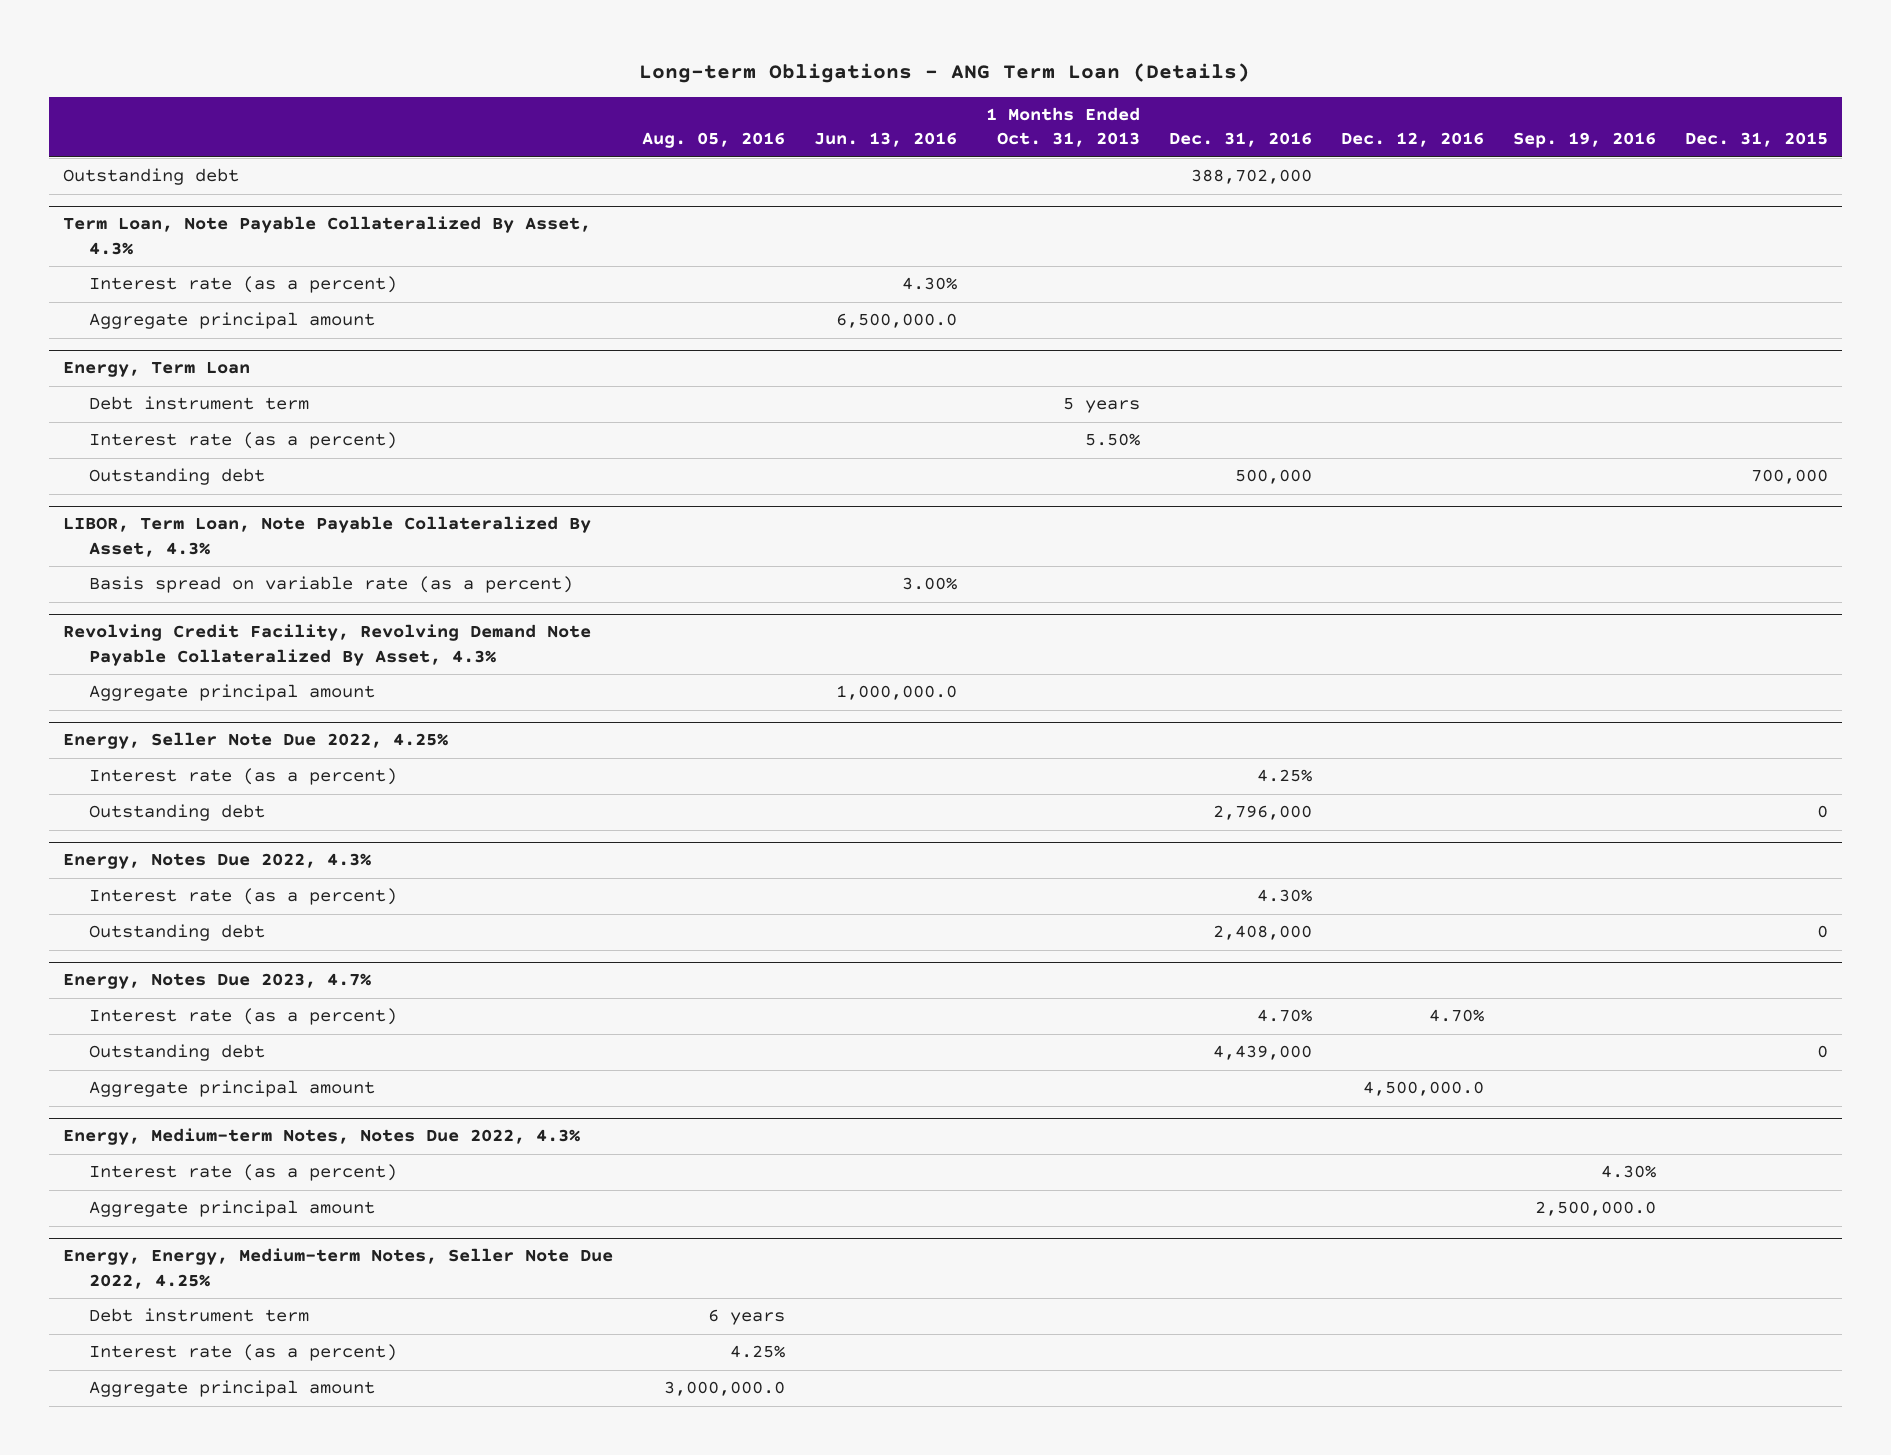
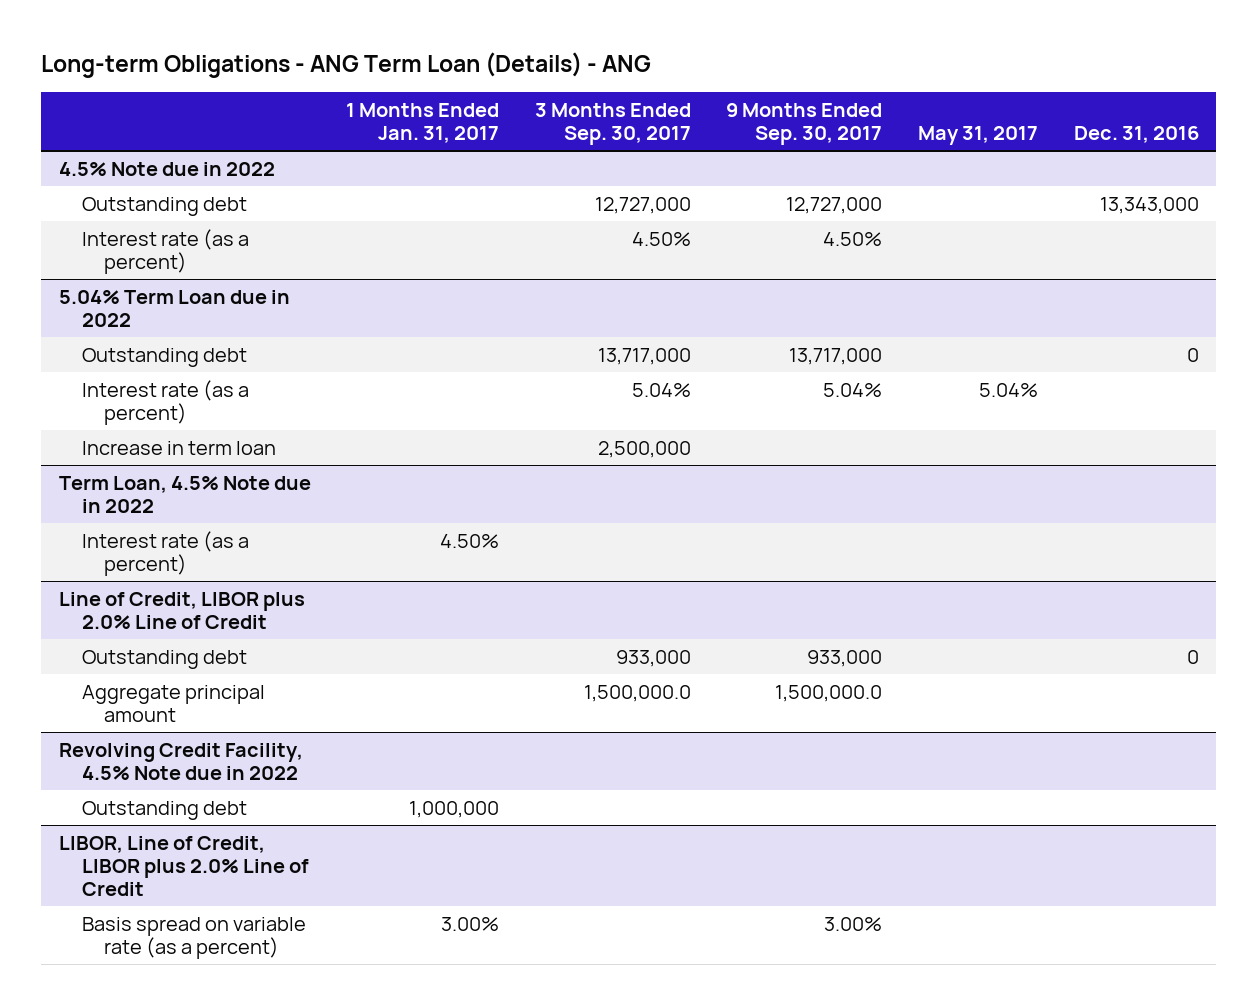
[639,62,1251,83] Long-term Obligations - ANG Term Loan (Details) -> [41,52,652,79] Long-term Obligations - ANG Term Loan (Details) - ANG
[641,132,785,149] Aug. 05, 2016 -> none
[813,132,957,148] Jun. 13, 2016 -> none
[985,107,1140,148] 1 Months Ended Oct. 31, 2013 -> none
[1340,132,1484,148] Dec. 12, 2016 -> none
[1512,132,1656,149] Sep. 19, 2016 -> none
[1684,132,1828,148] Dec. 31, 2015 -> none
none -> [346,102,500,144] 1 Months Ended Jan. 31, 2017
none -> [534,102,691,146] 3 Months Ended Sep. 30, 2017
none -> [726,102,883,146] 9 Months Ended Sep. 30, 2017
none -> [918,126,1039,146] May 31, 2017
[63,168,240,186] Outstanding debt -> none
[63,216,592,255] Term Loan, Note Payable Collateralized By Asset, 4.3% -> none
[88,276,397,294] Interest rate (as a percent) -> none
[88,312,375,330] Aggregate principal amount -> none
[63,362,251,378] Energy, Term Loan -> none
[88,396,309,411] Debt instrument term -> none
[88,432,397,450] Interest rate (as a percent) -> none
[88,468,265,486] Outstanding debt -> none
[63,516,592,557] LIBOR, Term Loan, Note Payable Collateralized By Asset, 4.3% -> none
[88,576,573,594] Basis spread on variable rate (as a percent) -> none
[63,624,592,666] Revolving Credit Facility, Revolving Demand Note Payable Collateralized By Asset, 4.3% -> none
[88,684,375,702] Aggregate principal amount -> none
[63,732,449,750] Energy, Seller Note Due 2022, 4.25% -> none
[88,768,397,786] Interest rate (as a percent) -> none
[88,804,265,822] Outstanding debt -> none
[63,853,372,870] Energy, Notes Due 2022, 4.3% -> none
[88,888,397,906] Interest rate (as a percent) -> none
[88,924,265,942] Outstanding debt -> none
[63,973,372,990] Energy, Notes Due 2023, 4.7% -> none
[88,1008,397,1026] Interest rate (as a percent) -> none
[88,1044,265,1062] Outstanding debt -> none
[88,1080,375,1098] Aggregate principal amount -> none
[63,1128,581,1146] Energy, Medium-term Notes, Notes Due 2022, 4.3% -> none
[88,1164,397,1182] Interest rate (as a percent) -> none
[88,1200,375,1218] Aggregate principal amount -> none
[63,1248,614,1289] Energy, Energy, Medium-term Notes, Seller Note Due 2022, 4.25% -> none
[88,1308,309,1323] Debt instrument term -> none
[88,1344,397,1362] Interest rate (as a percent) -> none
[88,1380,375,1398] Aggregate principal amount -> none
none -> [58,161,275,176] 4.5% Note due in 2022
none -> [81,196,247,216] Outstanding debt
none -> [81,228,249,275] Interest rate (as a percent)
none -> [58,289,290,328] 5.04% Term Loan due in 2022
none -> [81,347,247,367] Outstanding debt
none -> [81,379,249,426] Interest rate (as a percent)
none -> [81,440,276,455] Increase in term loan
none -> [58,475,311,514] Term Loan, 4.5% Note due in 2022
none -> [81,530,249,577] Interest rate (as a percent)
none -> [58,591,305,630] Line of Credit, LIBOR plus 2.0% Line of Credit
none -> [81,649,247,669] Outstanding debt
none -> [81,684,265,723] Aggregate principal amount
none -> [58,742,303,781] Revolving Credit Facility, 4.5% Note due in 2022
none -> [81,800,247,820] Outstanding debt
none -> [58,835,309,897] LIBOR, Line of Credit, LIBOR plus 2.0% Line of Credit
none -> [81,916,306,960] Basis spread on variable rate (as a percent)

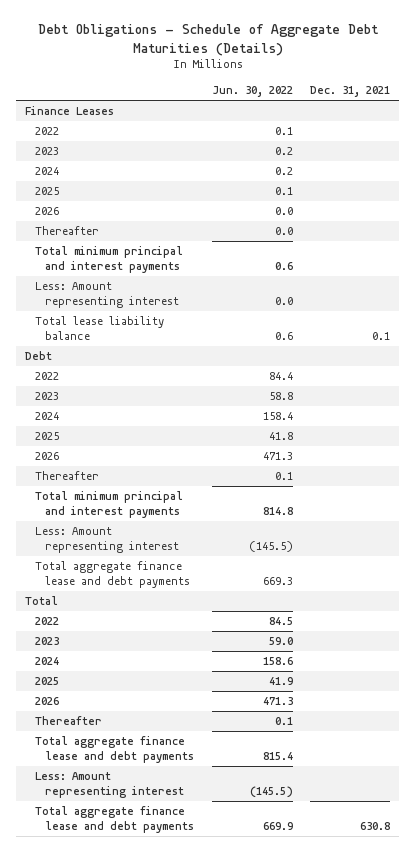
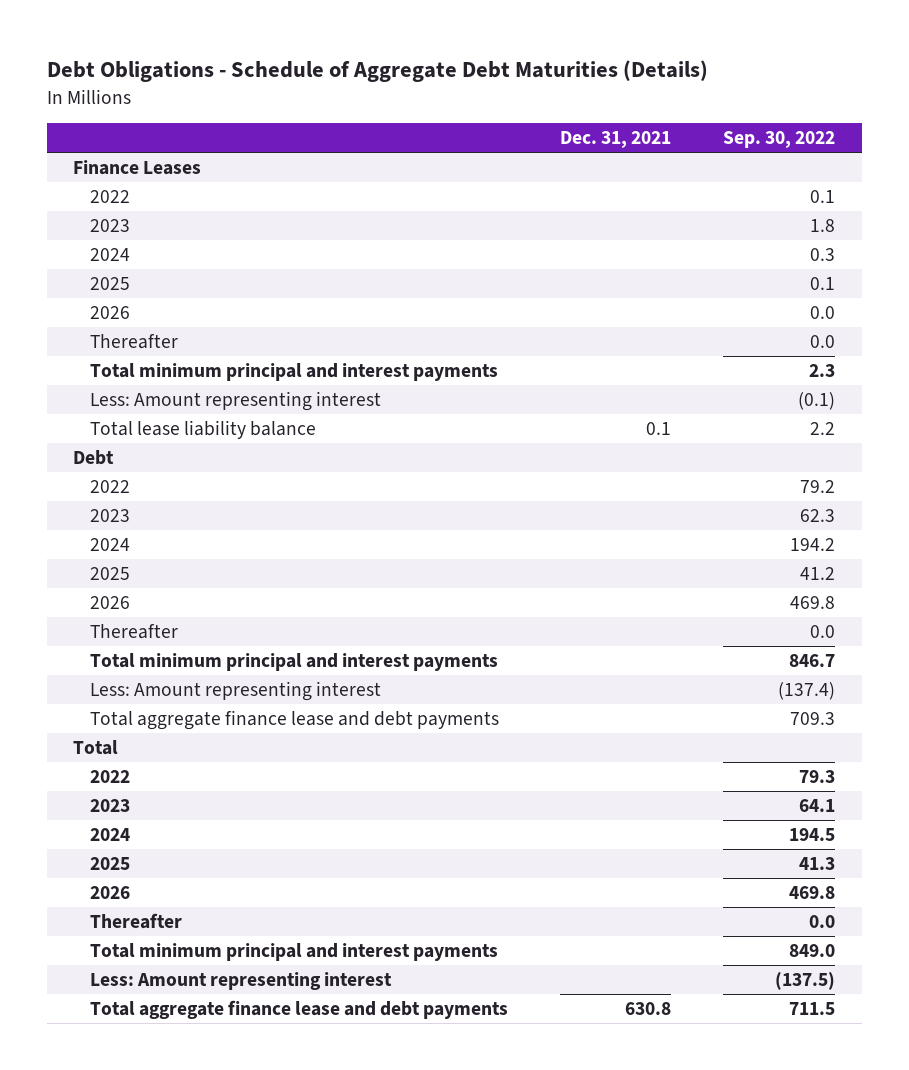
[211,86,293,98] Jun. 30, 2022 -> none
none -> [723,130,836,148] Sep. 30, 2022
[34,736,194,764] Total aggregate finance lease and debt payments -> [89,942,498,961] Total minimum principal and interest payments

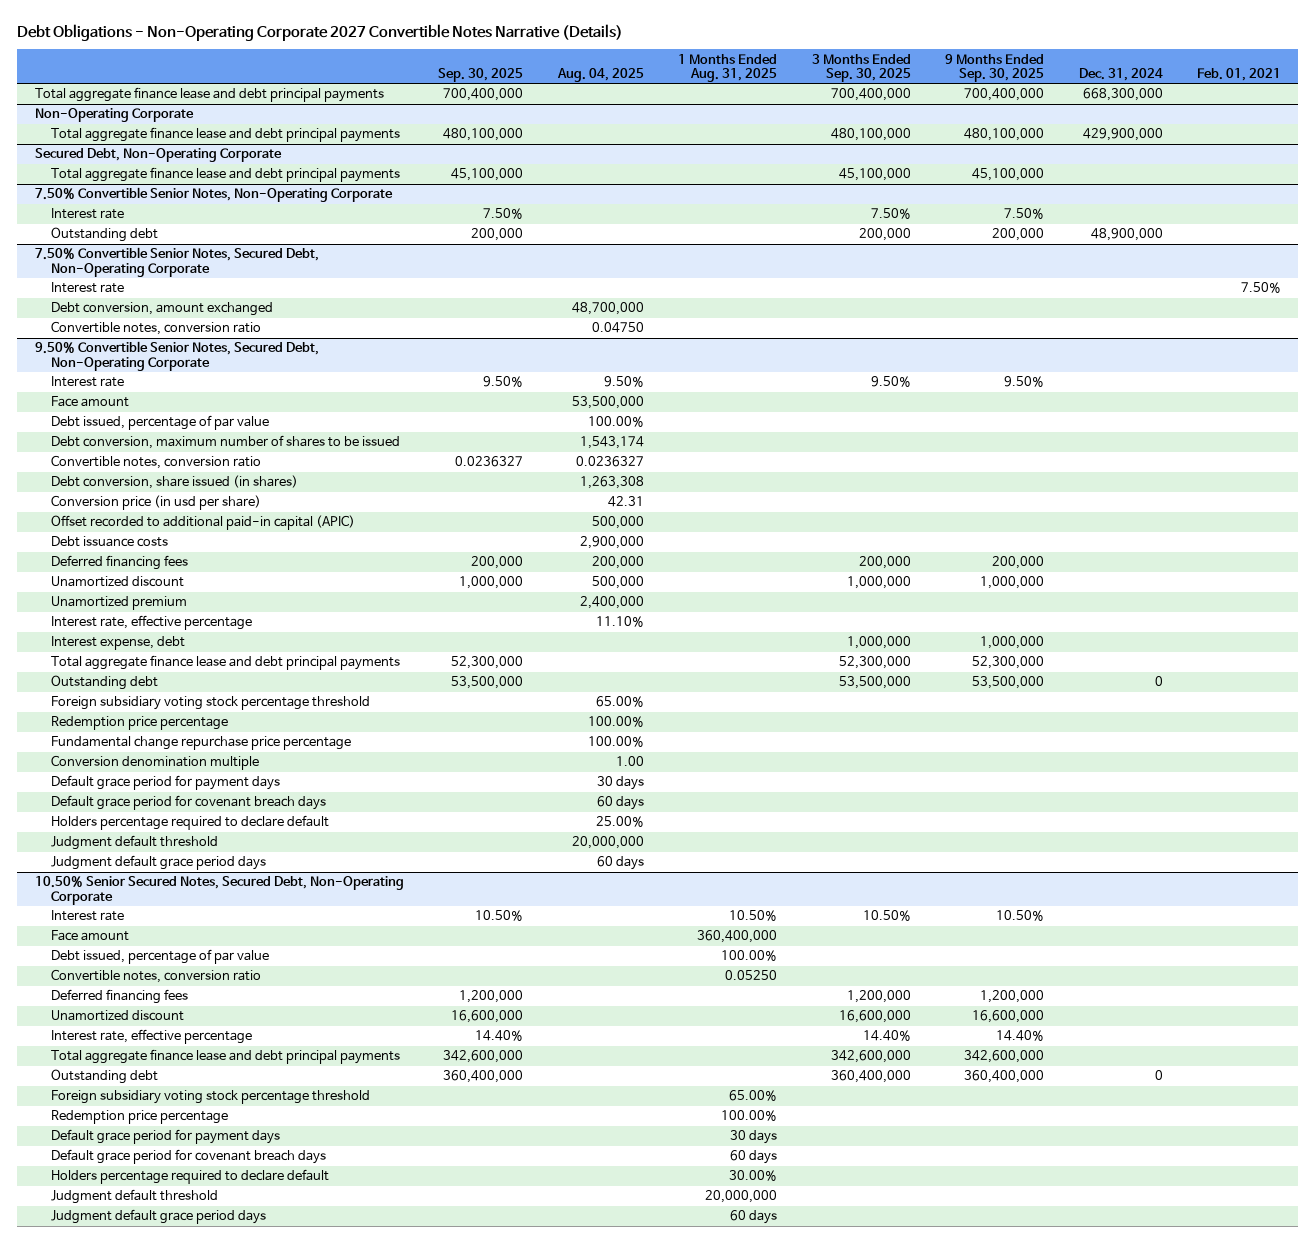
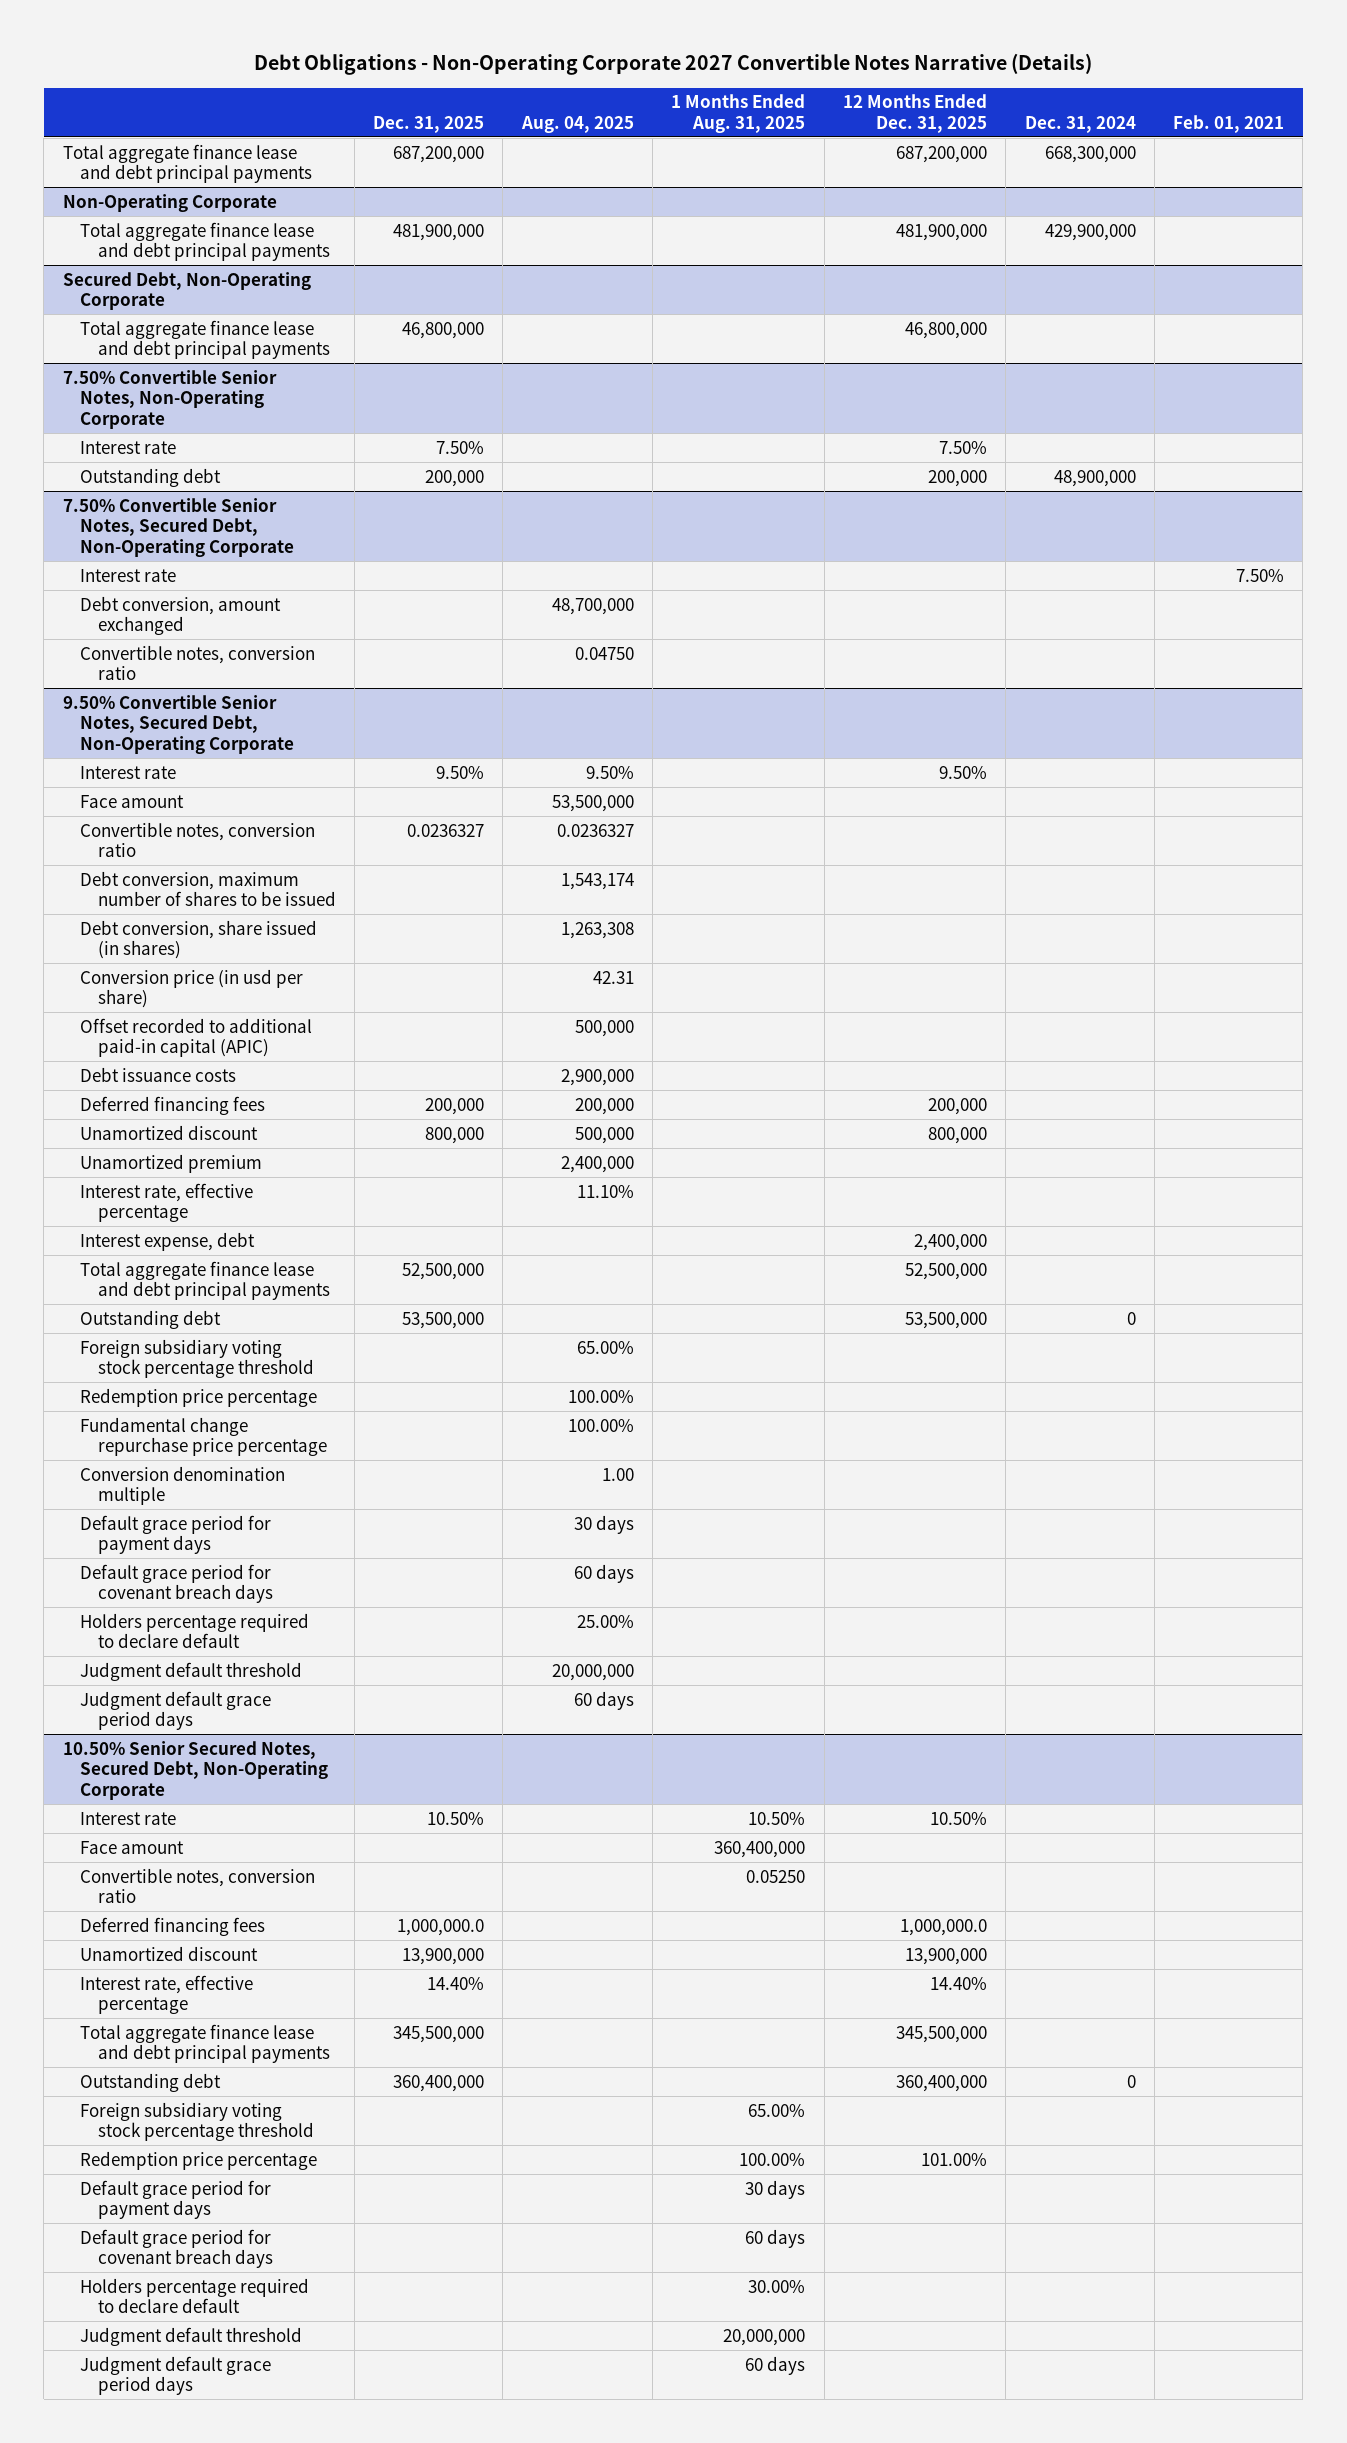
[438,67,524,82] Sep. 30, 2025 -> none
[811,53,911,82] 3 Months Ended Sep. 30, 2025 -> none
[945,53,1045,82] 9 Months Ended Sep. 30, 2025 -> none
none -> [373,115,485,133] Dec. 31, 2025
none -> [842,94,987,133] 12 Months Ended Dec. 31, 2025
[51,415,270,431] Debt issued, percentage of par value -> none
[51,435,401,450] Debt conversion, maximum number of shares to be issued -> [80,870,336,907] Debt conversion, maximum number of shares to be issued
[51,949,270,965] Debt issued, percentage of par value -> none

